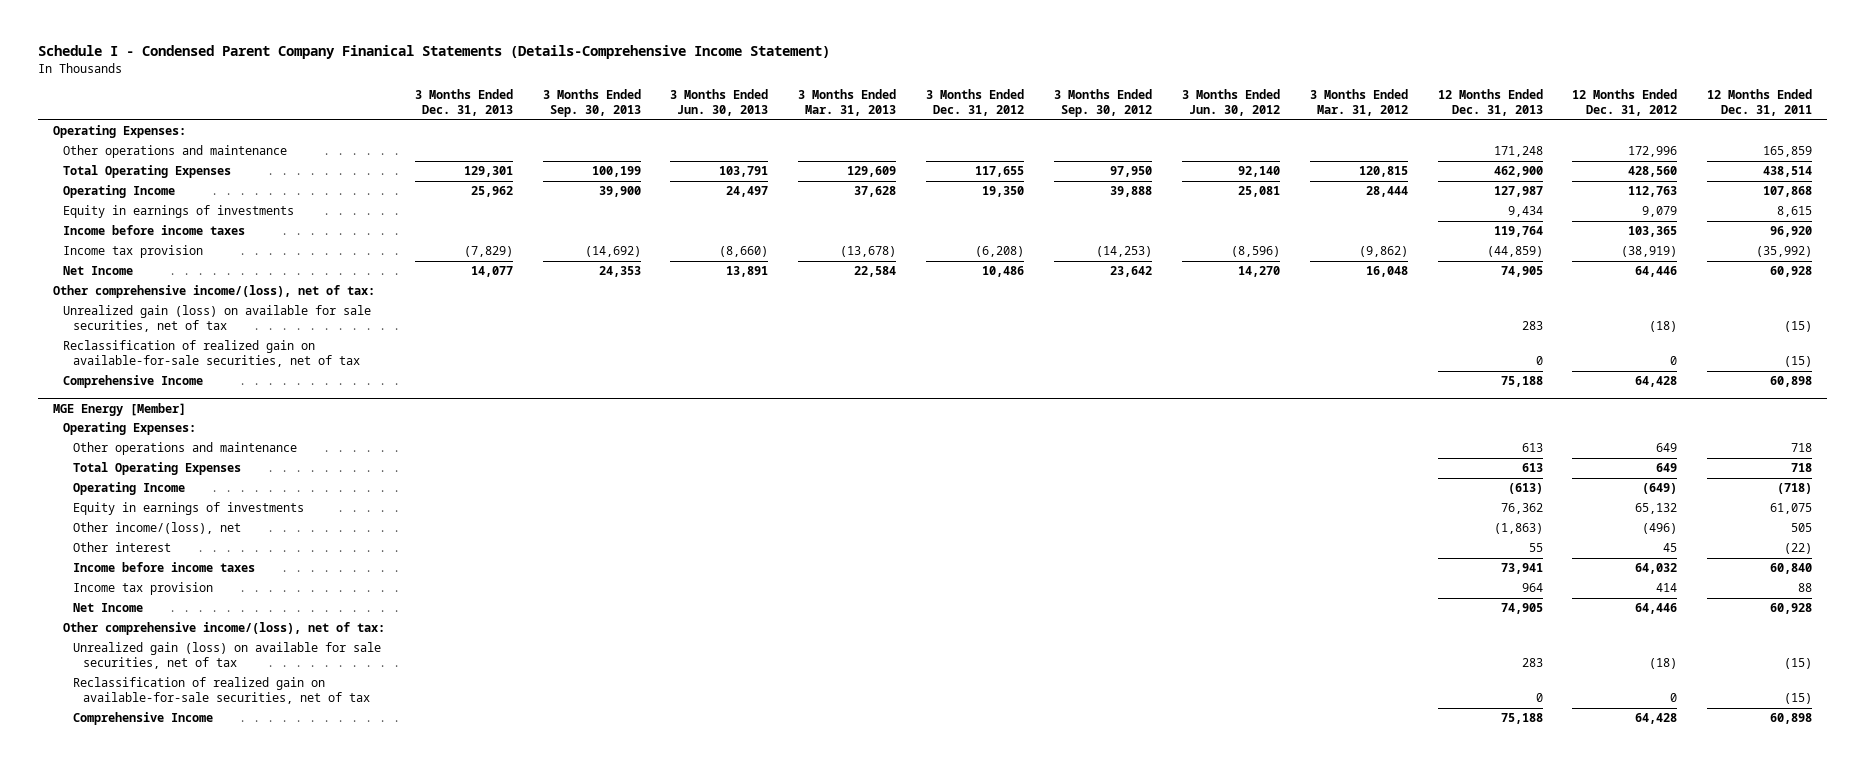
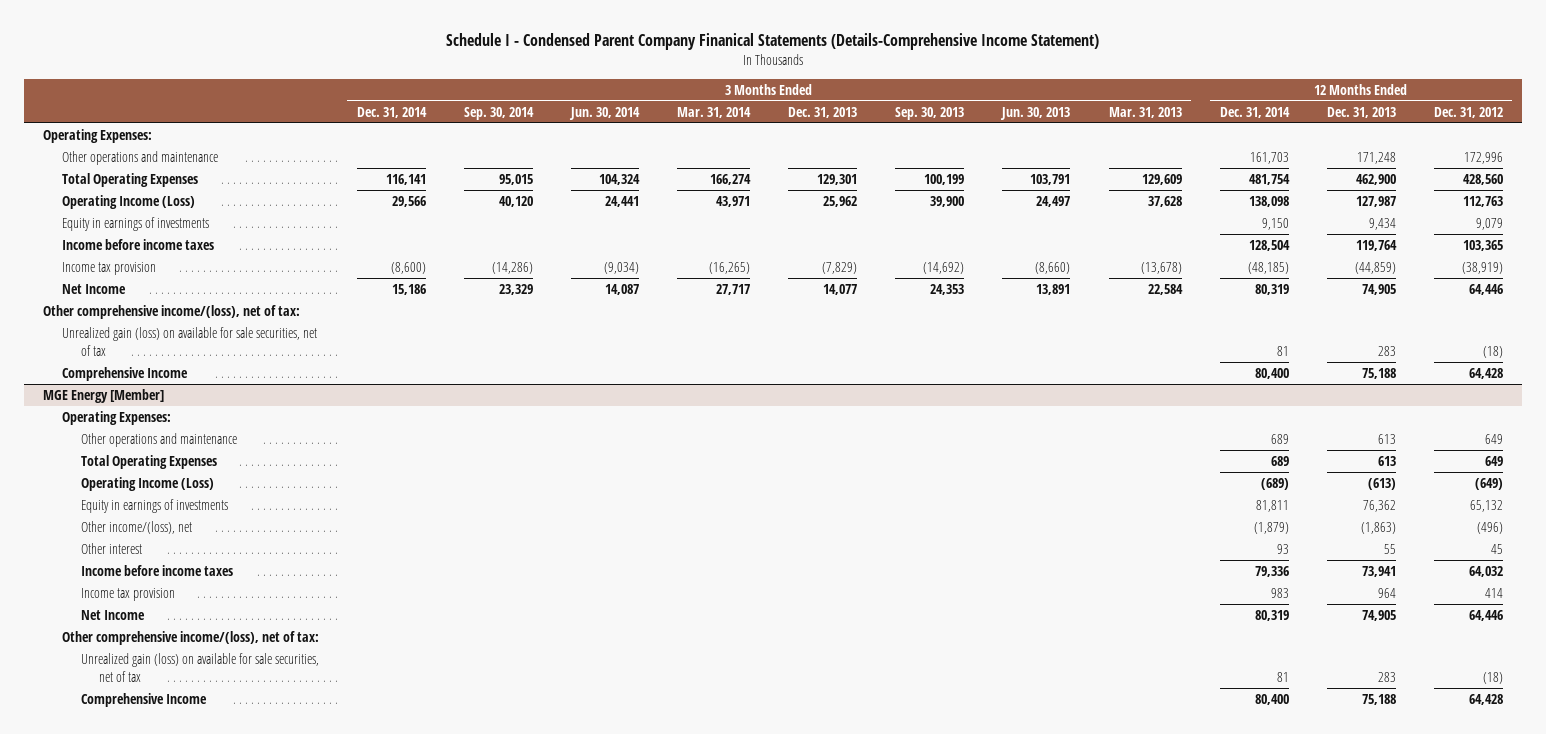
[926,89,1025,116] 3 Months Ended Dec. 31, 2012 -> none
[1053,89,1152,117] 3 Months Ended Sep. 30, 2012 -> none
[1181,89,1280,116] 3 Months Ended Jun. 30, 2012 -> none
[1309,89,1408,116] 3 Months Ended Mar. 31, 2012 -> none
[1707,89,1813,116] 12 Months Ended Dec. 31, 2011 -> none
none -> [356,106,427,118] Dec. 31, 2014
none -> [463,106,534,120] Sep. 30, 2014
none -> [569,106,641,120] Jun. 30, 2014
none -> [677,106,752,118] Mar. 31, 2014
none -> [1219,106,1290,118] Dec. 31, 2014
[62,185,175,199] Operating Income -> [61,194,195,209] Operating Income (Loss)
[62,340,361,368] Reclassification of realized gain on available-for-sale securities, net of tax -> none
[73,482,186,496] Operating Income -> [80,476,214,491] Operating Income (Loss)
[73,677,371,705] Reclassification of realized gain on available-for-sale securities, net of tax -> none

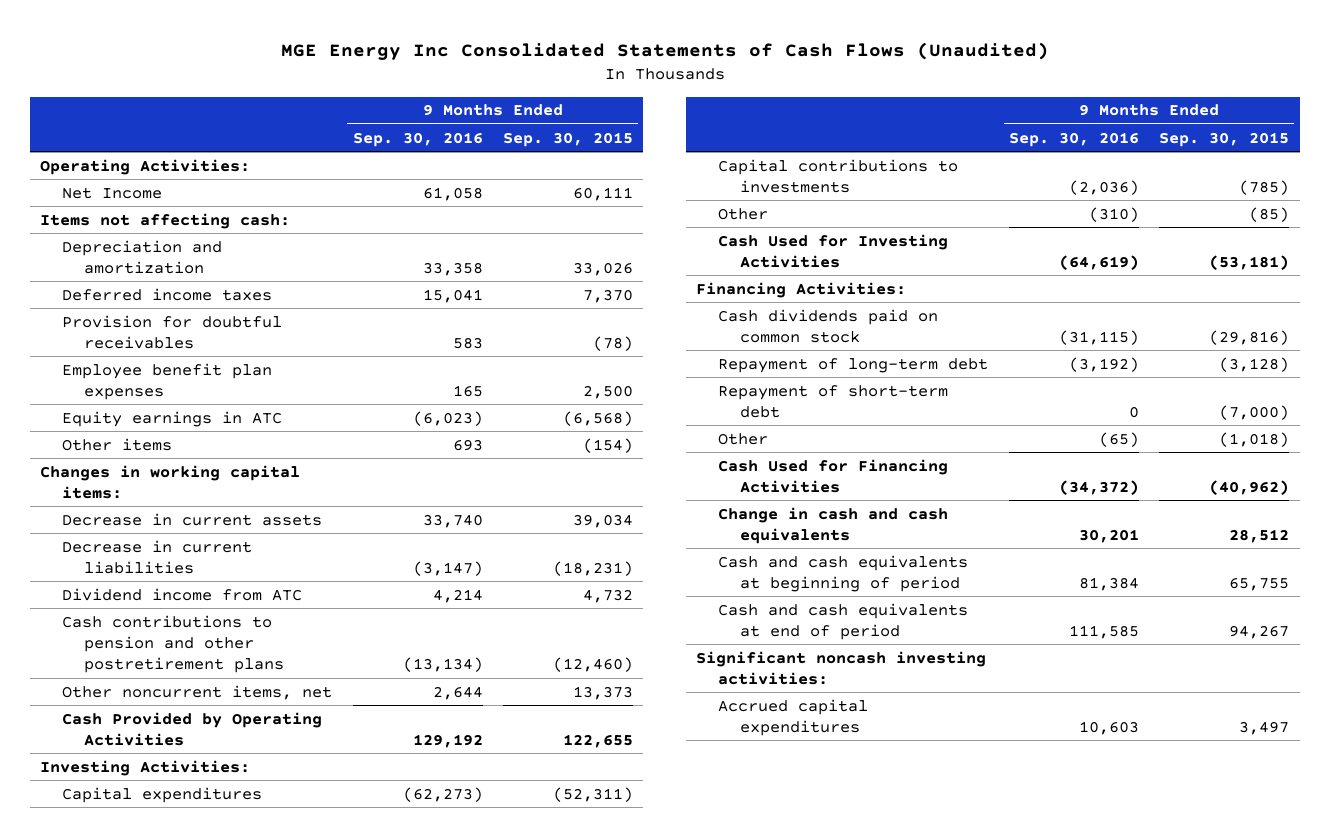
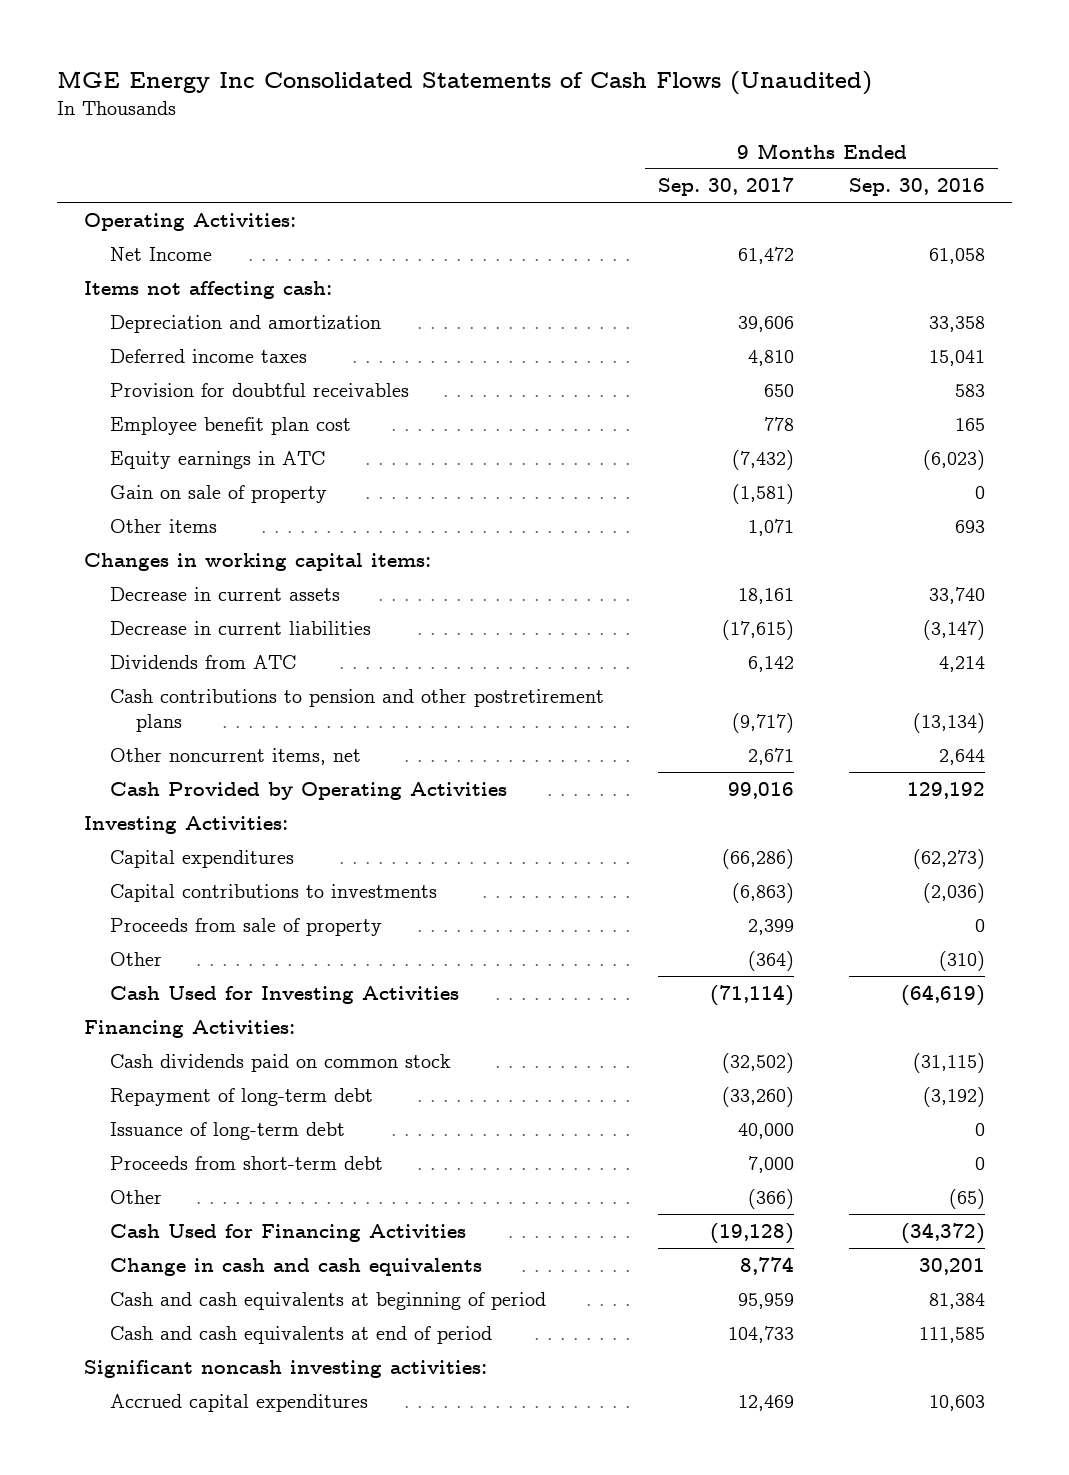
[503,131,634,147] Sep. 30, 2015 -> none
none -> [658,177,795,197] Sep. 30, 2017
[62,362,273,400] Employee benefit plan expenses -> [110,416,352,435] Employee benefit plan cost
none -> [110,484,328,503] Gain on sale of property
[62,587,303,601] Dividend income from ATC -> [110,654,297,669] Dividends from ATC
none -> [110,917,383,936] Proceeds from sale of property
none -> [110,1121,346,1140] Issuance of long-term debt
[718,384,949,418] Repayment of short-term debt -> [110,1155,384,1170] Proceeds from short-term debt

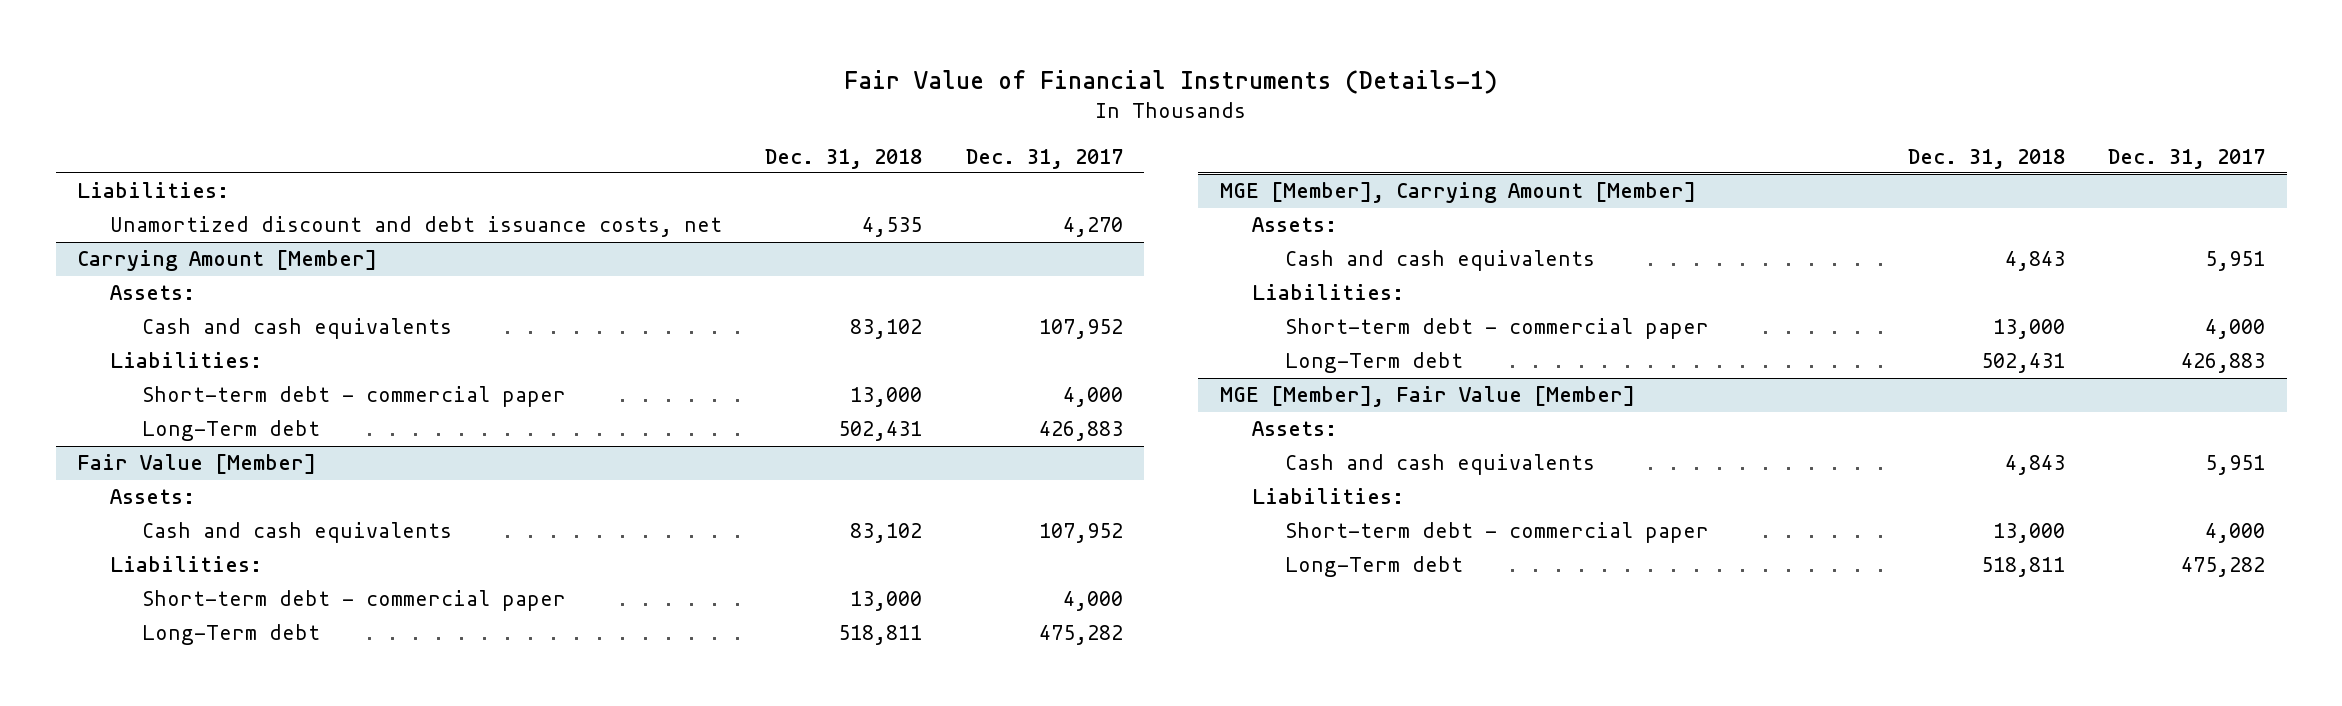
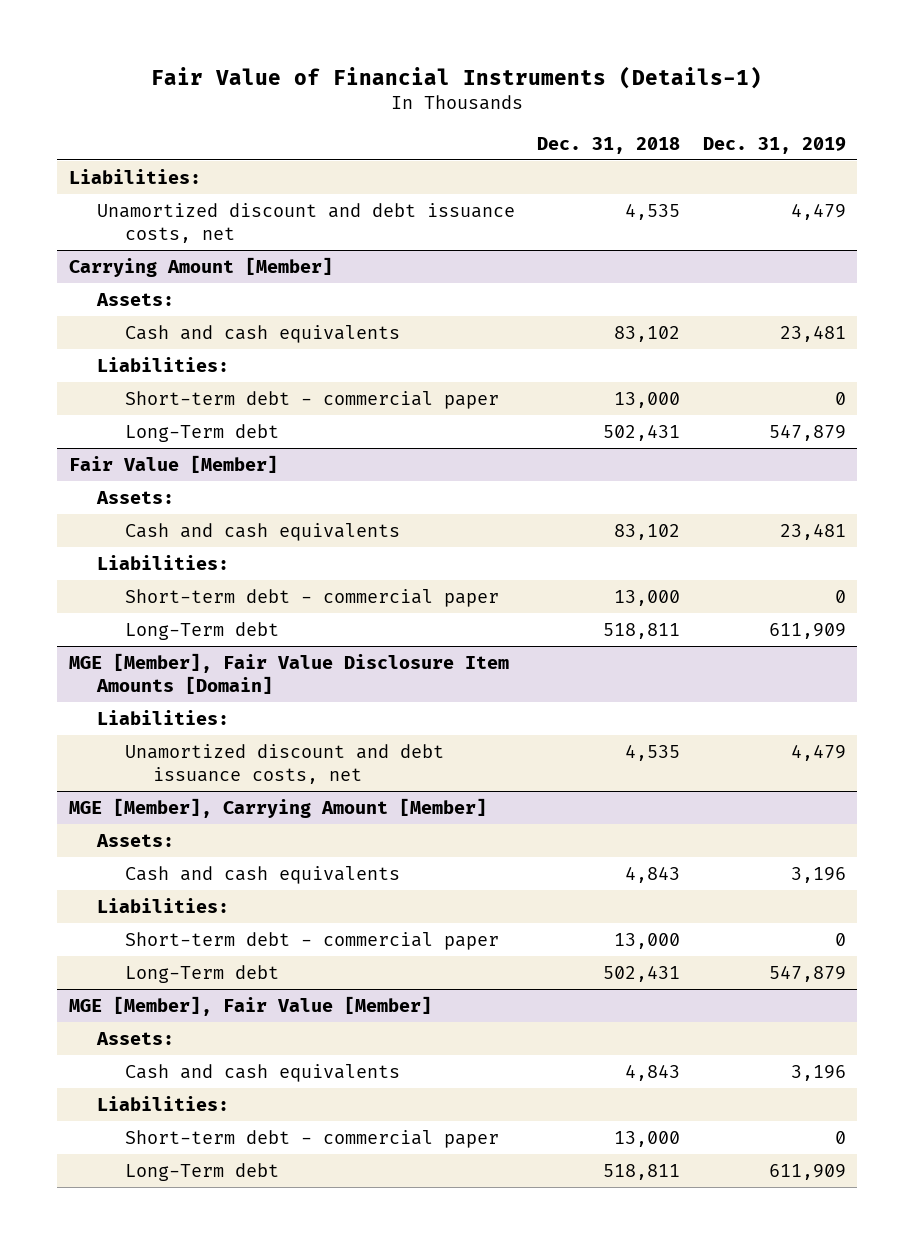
[965,148,1123,169] Dec. 31, 2017 -> none
none -> [702,136,846,154] Dec. 31, 2019
none -> [68,652,509,694] MGE [Member], Fair Value Disclosure Item Amounts [Domain]
none -> [96,709,229,725] Liabilities:
none -> [125,743,445,784] Unamortized discount and debt issuance costs, net

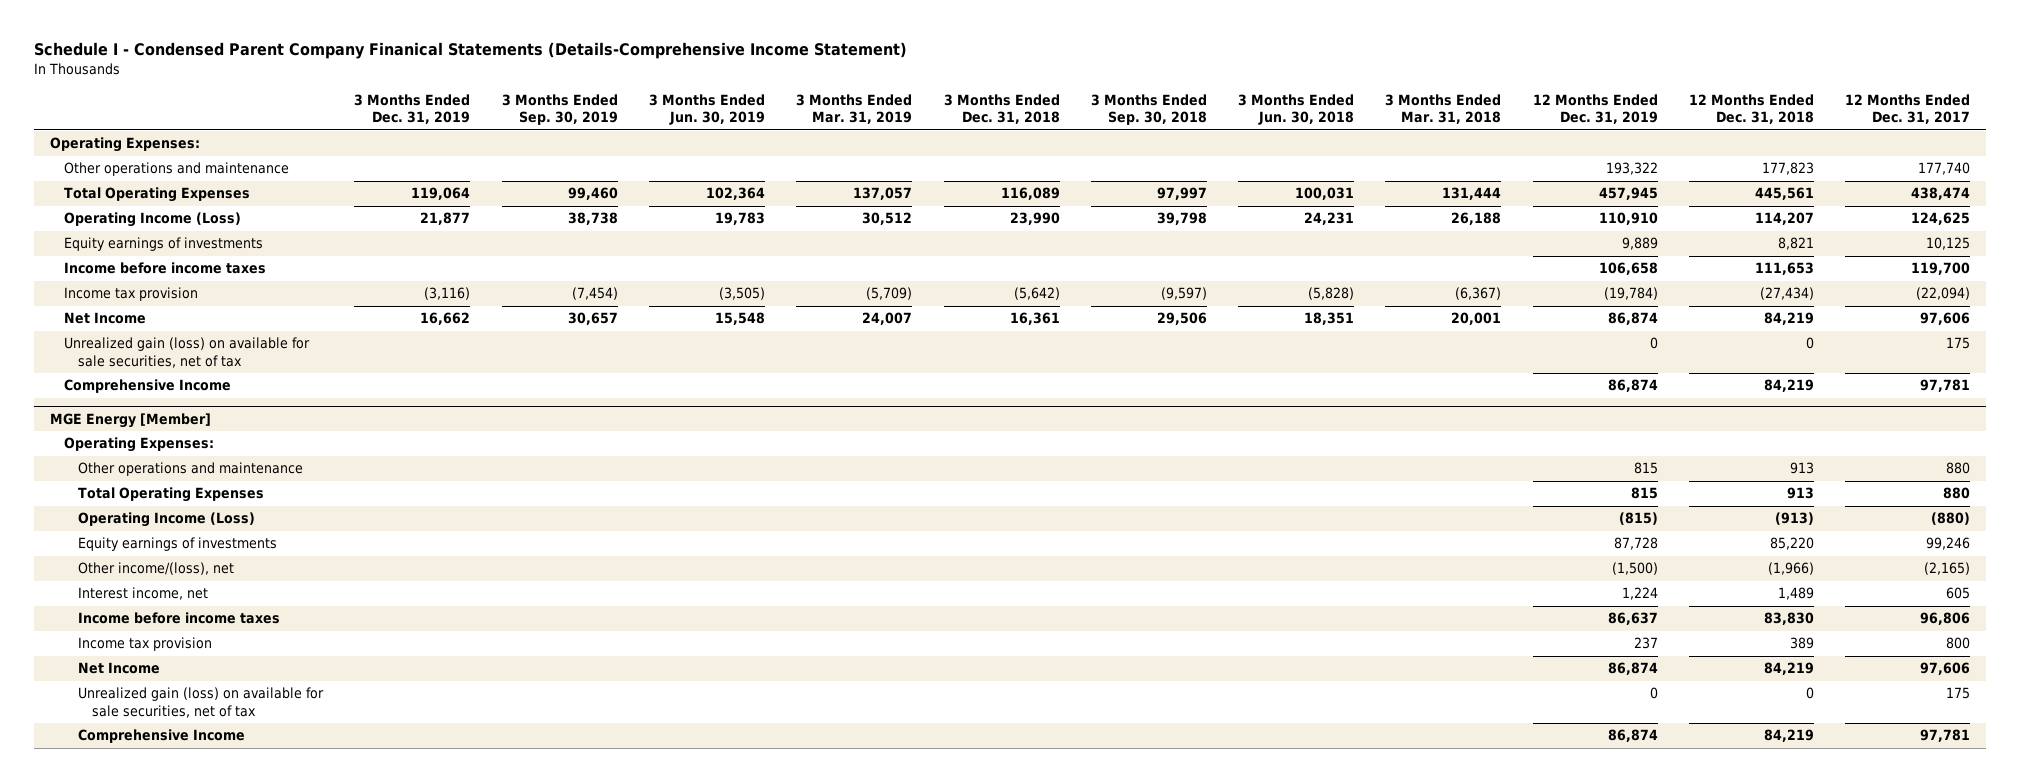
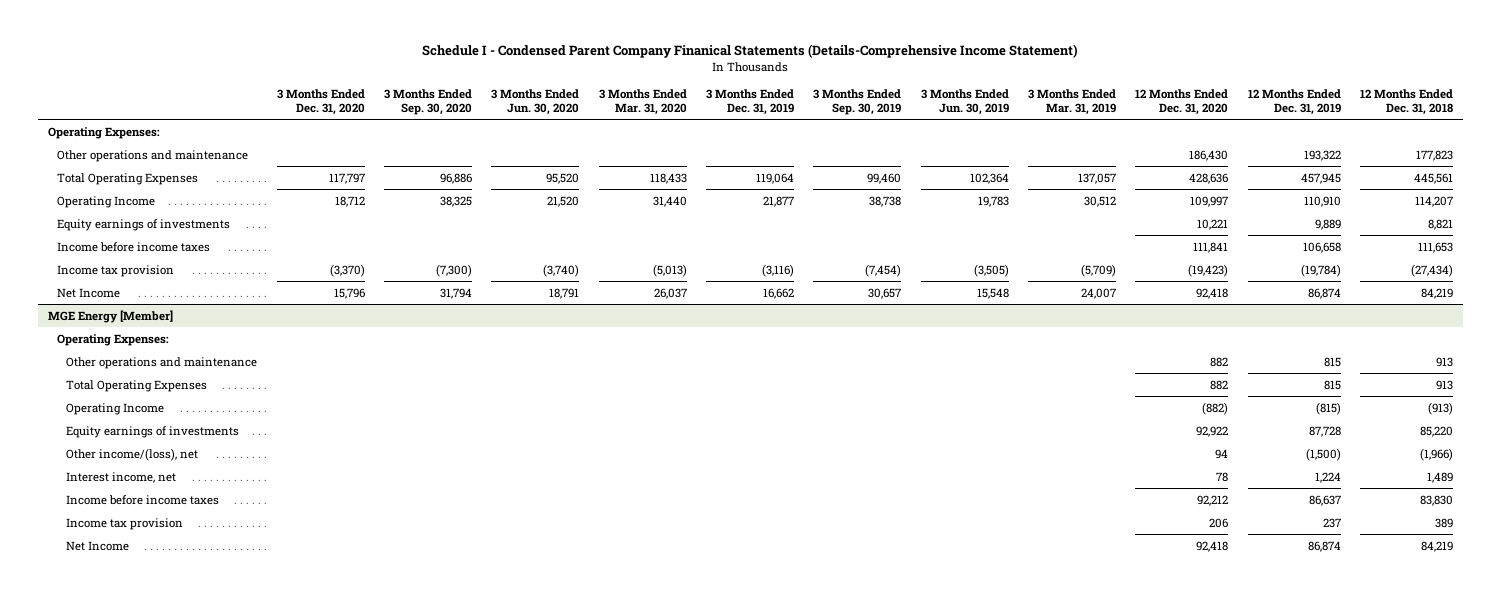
[943,93,1060,125] 3 Months Ended Dec. 31, 2018 -> none
[1090,93,1207,126] 3 Months Ended Sep. 30, 2018 -> none
[1238,93,1355,126] 3 Months Ended Jun. 30, 2018 -> none
[1385,93,1502,125] 3 Months Ended Mar. 31, 2018 -> none
[1845,93,1971,125] 12 Months Ended Dec. 31, 2017 -> none
none -> [276,88,365,115] 3 Months Ended Dec. 31, 2020
none -> [383,88,472,115] 3 Months Ended Sep. 30, 2020
none -> [491,88,580,115] 3 Months Ended Jun. 30, 2020
none -> [598,88,687,115] 3 Months Ended Mar. 31, 2020
none -> [1135,88,1229,115] 12 Months Ended Dec. 31, 2020
[64,212,242,228] Operating Income (Loss) -> [56,195,155,208] Operating Income
[64,337,311,368] Unrealized gain (loss) on available for sale securities, net of tax -> none
[64,379,232,394] Comprehensive Income -> none
[78,512,256,528] Operating Income (Loss) -> [66,402,165,415] Operating Income
[78,687,325,718] Unrealized gain (loss) on available for sale securities, net of tax -> none
[78,729,246,744] Comprehensive Income -> none

